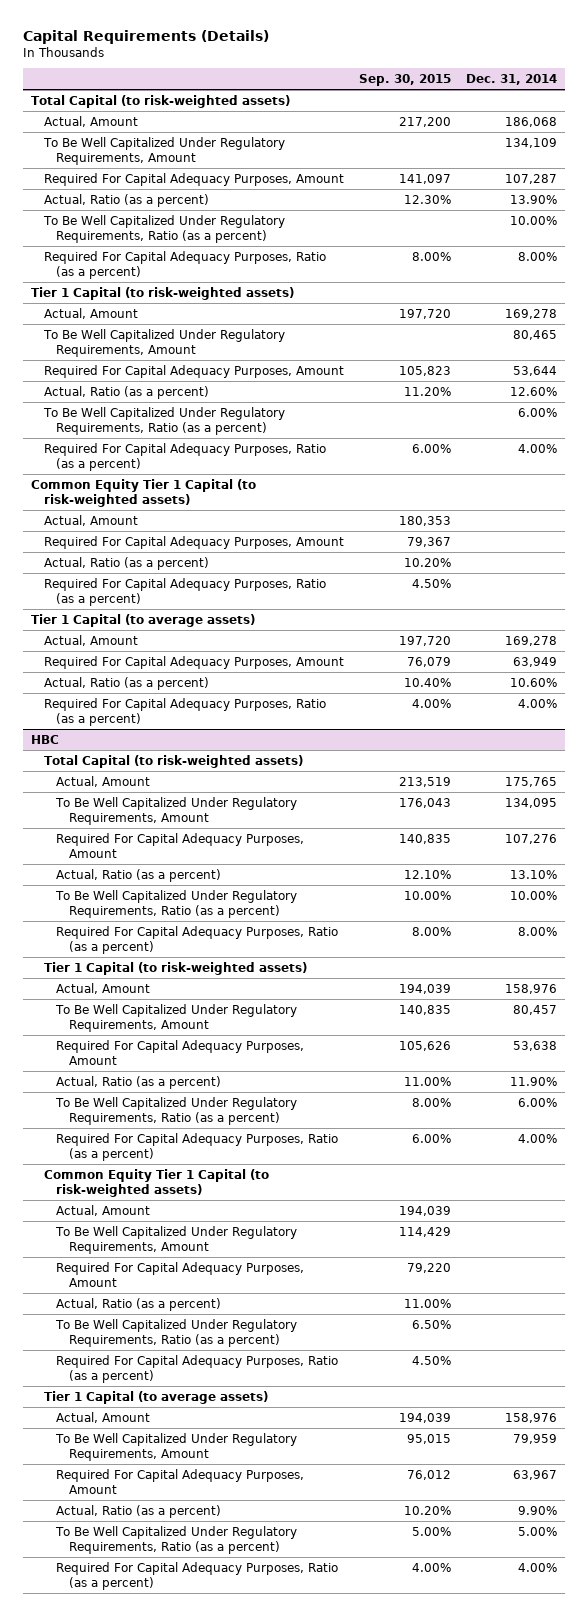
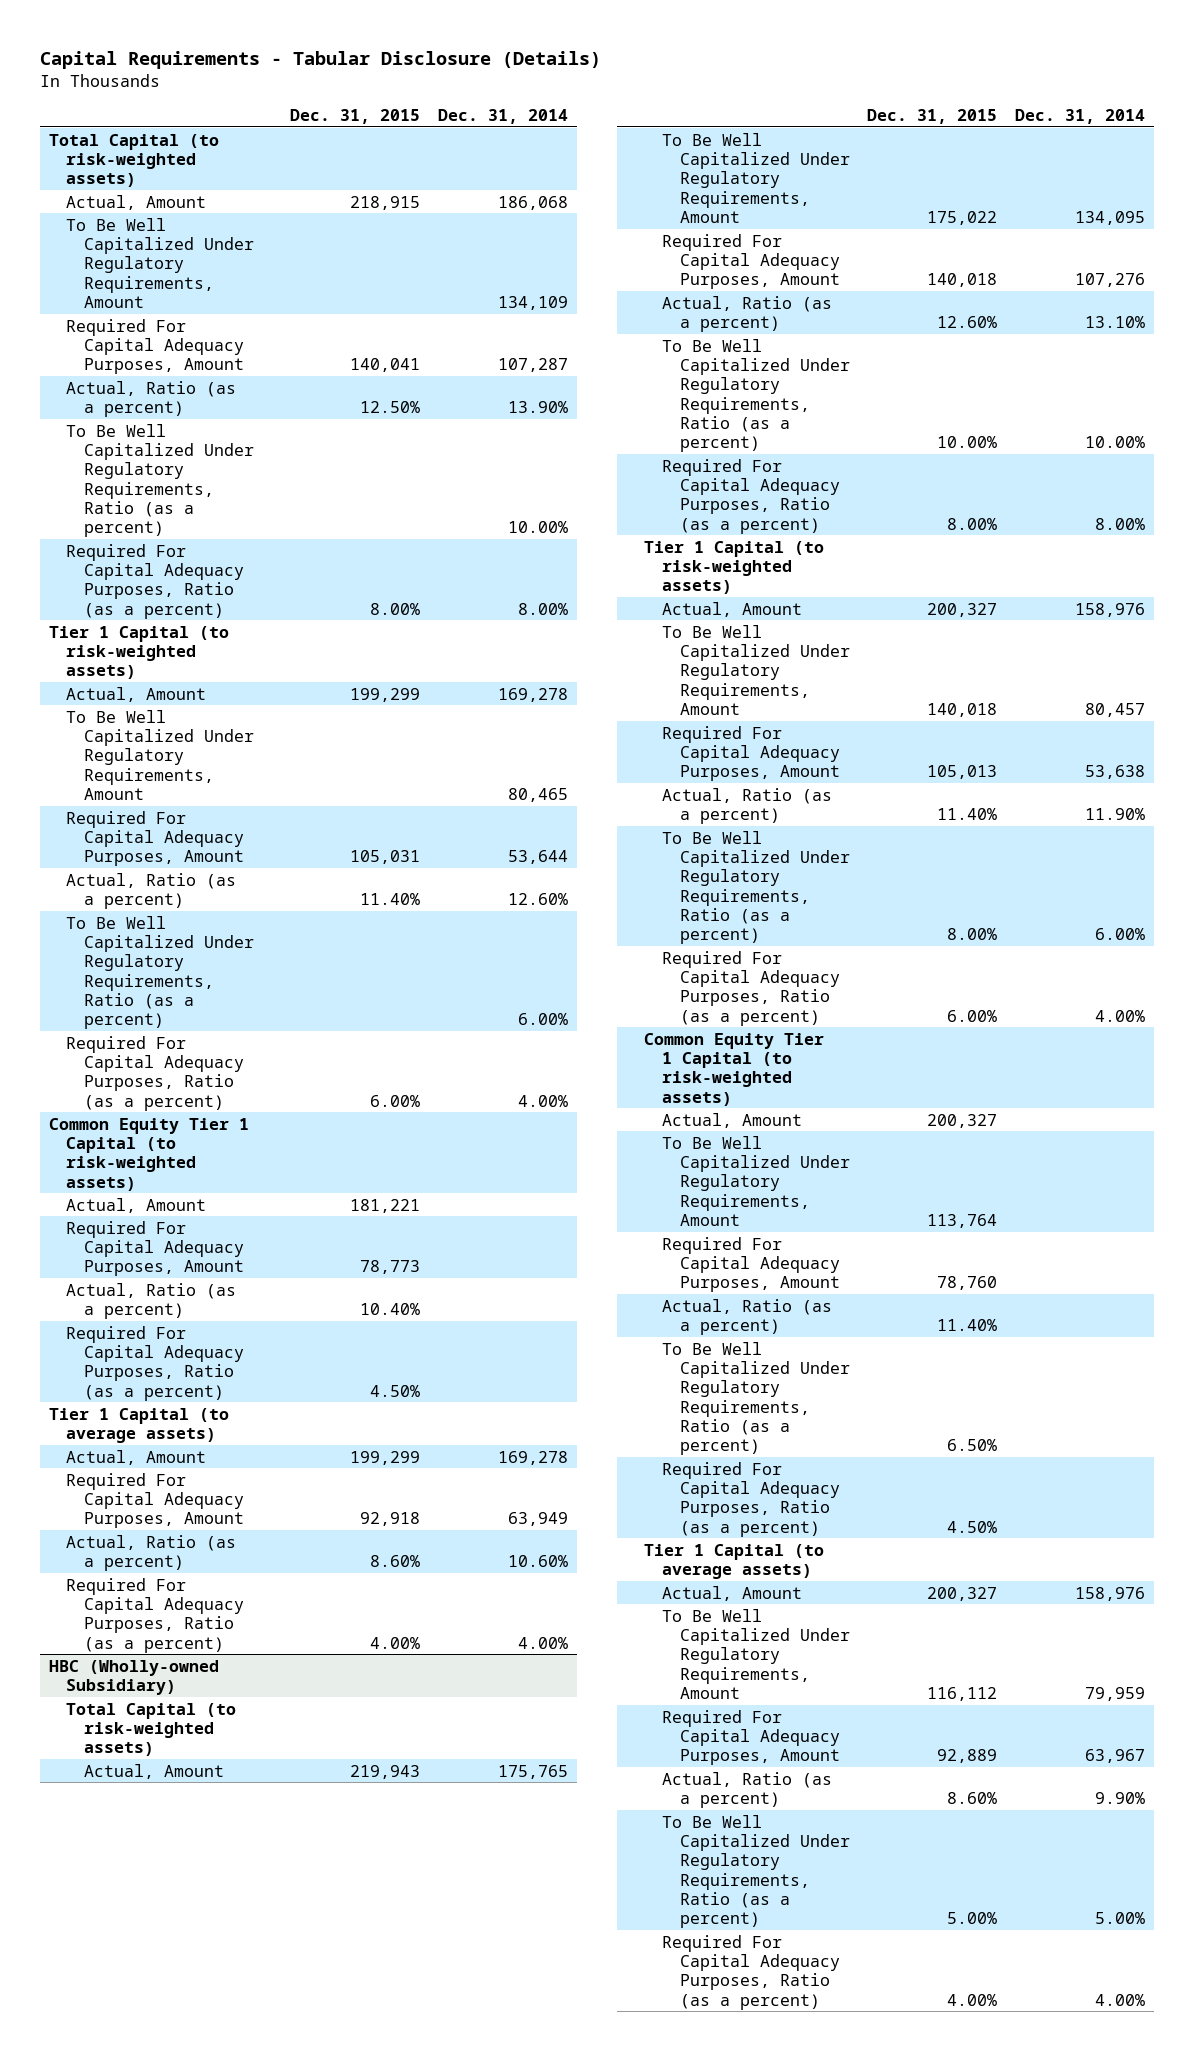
[23,30,270,45] Capital Requirements (Details) -> [39,50,601,69] Capital Requirements - Tabular Disclosure (Details)
[358,74,451,87] Sep. 30, 2015 -> none
none -> [289,108,420,124] Dec. 31, 2015
[30,734,59,744] HBC -> [48,1659,219,1695] HBC (Wholly-owned Subsidiary)

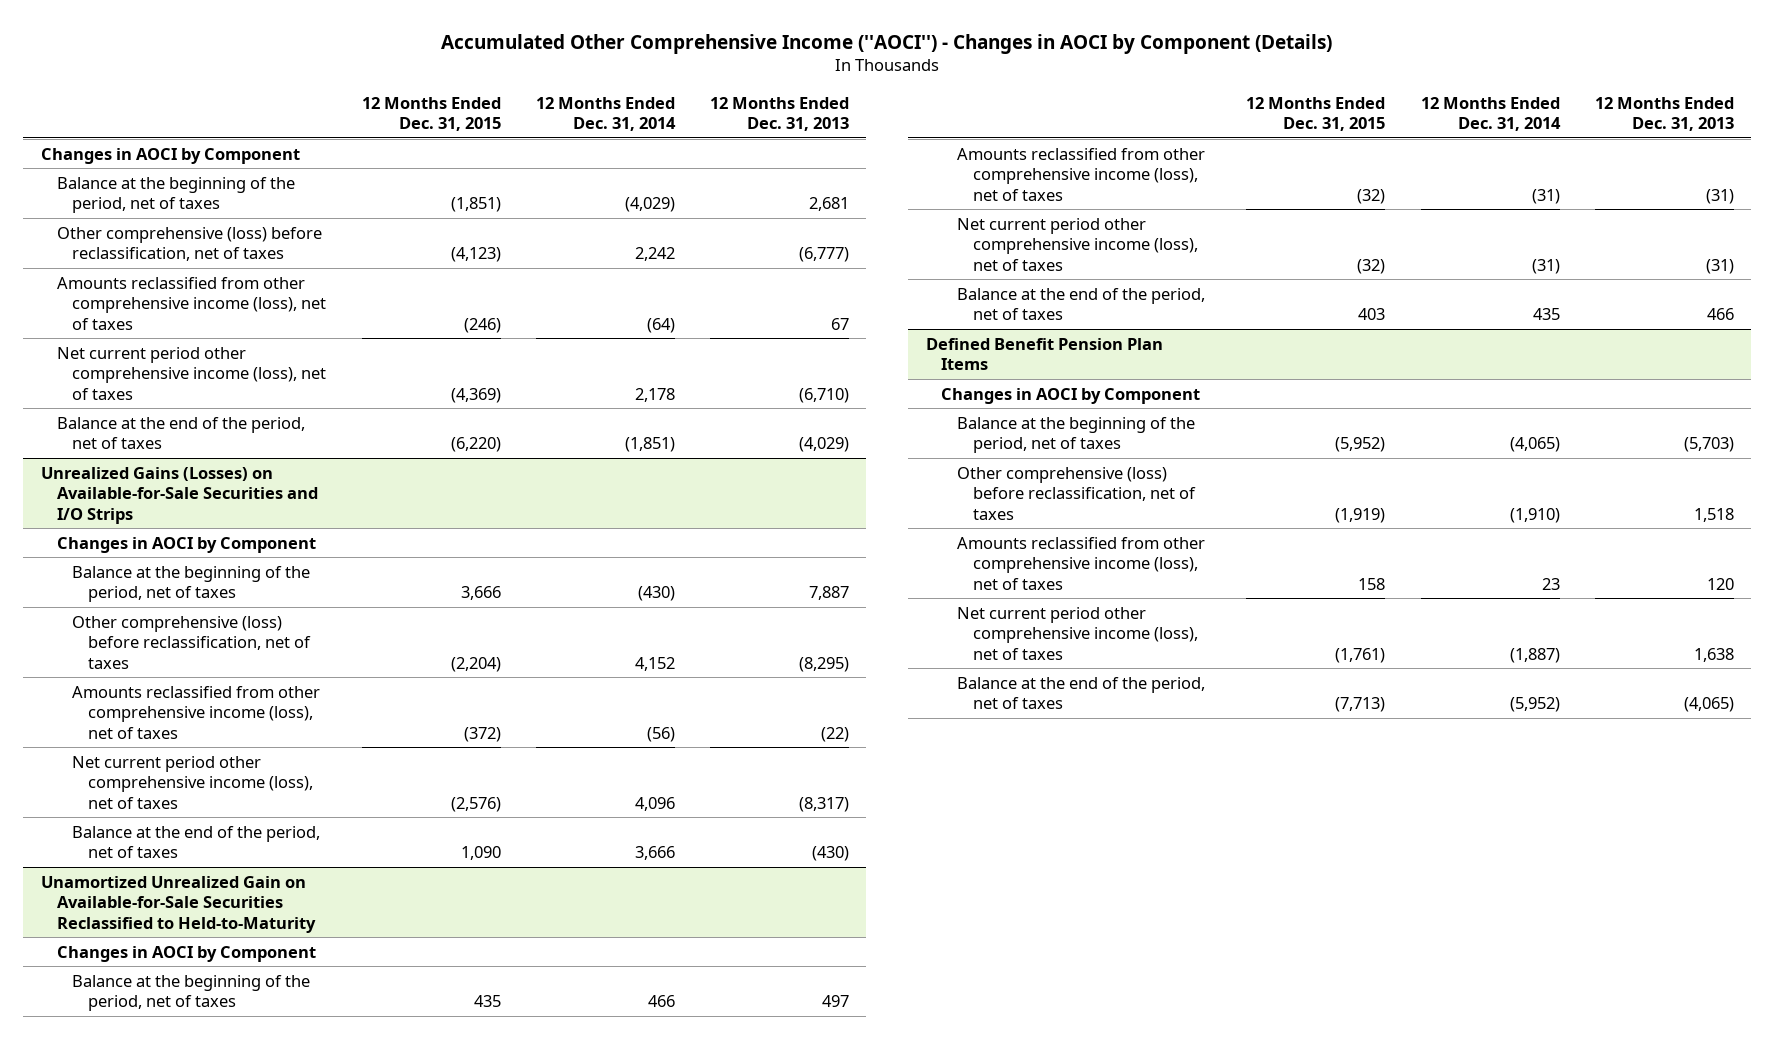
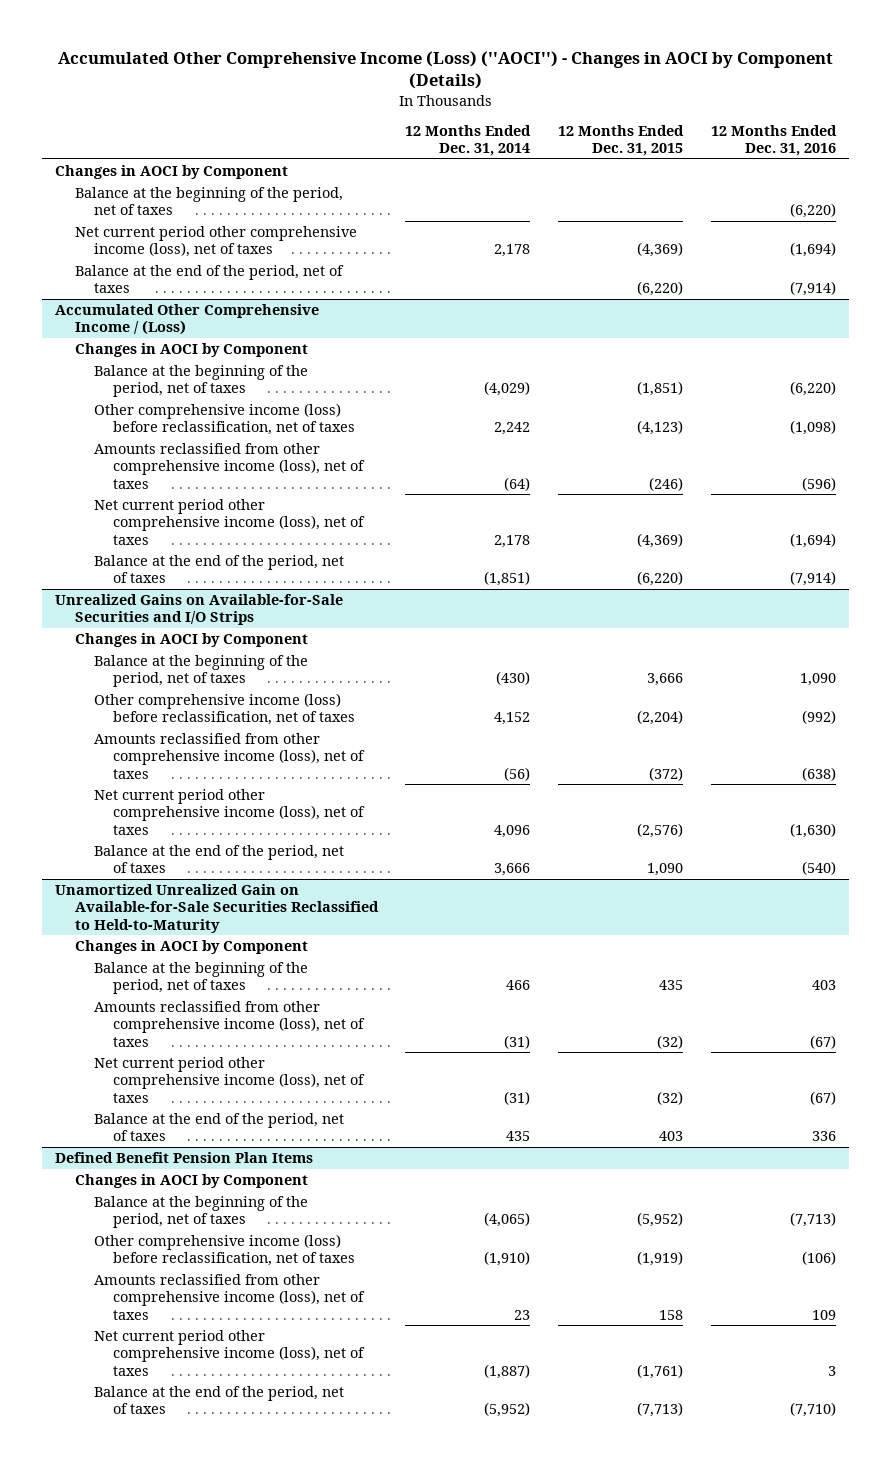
[441,33,1333,54] Accumulated Other Comprehensive Income (''AOCI'') - Changes in AOCI by Component (Details) -> [57,50,833,90] Accumulated Other Comprehensive Income (Loss) (''AOCI'') - Changes in AOCI by Component (Details)
[709,96,849,132] 12 Months Ended Dec. 31, 2013 -> none
none -> [710,124,837,157] 12 Months Ended Dec. 31, 2016
none -> [74,187,343,216] Balance at the beginning of the period, net of taxes
none -> [74,226,357,258] Net current period other comprehensive income (loss), net of taxes
none -> [74,265,344,294] Balance at the end of the period, net of taxes
none -> [55,304,320,336] Accumulated Other Comprehensive Income / (Loss)
none -> [74,343,308,358] Changes in AOCI by Component
[56,226,322,262] Other comprehensive (loss) before reclassification, net of taxes -> [93,403,356,436] Other comprehensive income (loss) before reclassification, net of taxes
[40,466,318,524] Unrealized Gains (Losses) on Available-for-Sale Securities and I/O Strips -> [55,594,344,626] Unrealized Gains on Available-for-Sale Securities and I/O Strips
[72,615,312,669] Other comprehensive (loss) before reclassification, net of taxes -> [93,693,356,726] Other comprehensive income (loss) before reclassification, net of taxes
[957,466,1197,520] Other comprehensive (loss) before reclassification, net of taxes -> [93,1234,356,1267] Other comprehensive income (loss) before reclassification, net of taxes

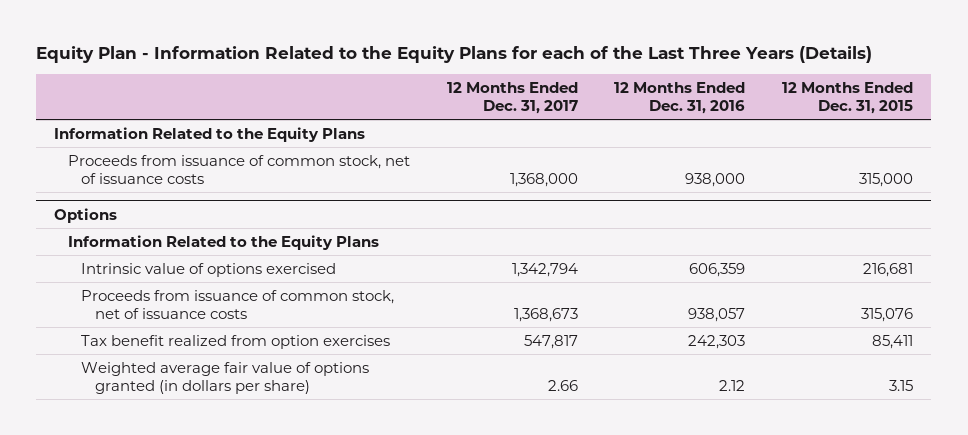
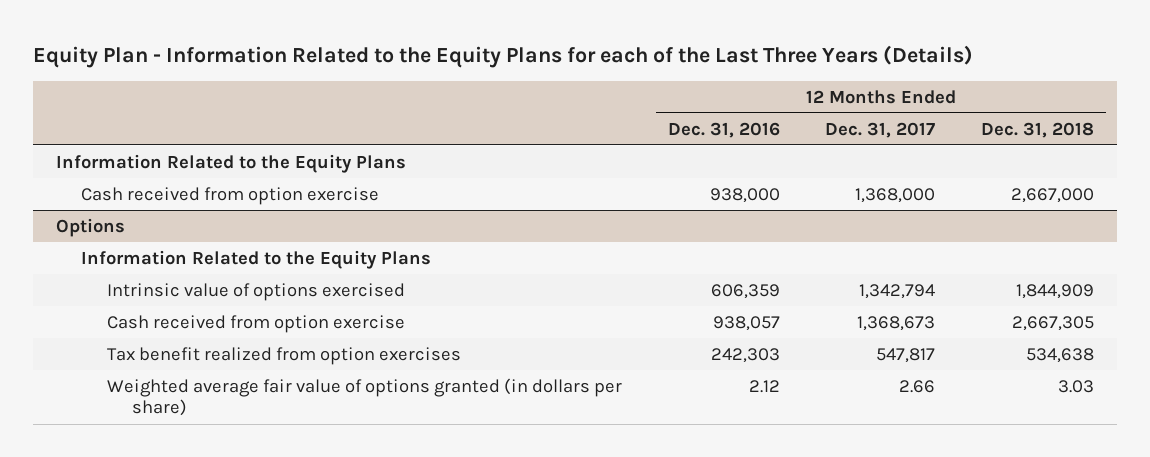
[782,82,914,114] 12 Months Ended Dec. 31, 2015 -> none
none -> [981,121,1095,138] Dec. 31, 2018
[67,154,410,184] Proceeds from issuance of common stock, net of issuance costs -> [81,186,380,205] Cash received from option exercise
[81,289,395,319] Proceeds from issuance of common stock, net of issuance costs -> [106,314,405,333] Cash received from option exercise

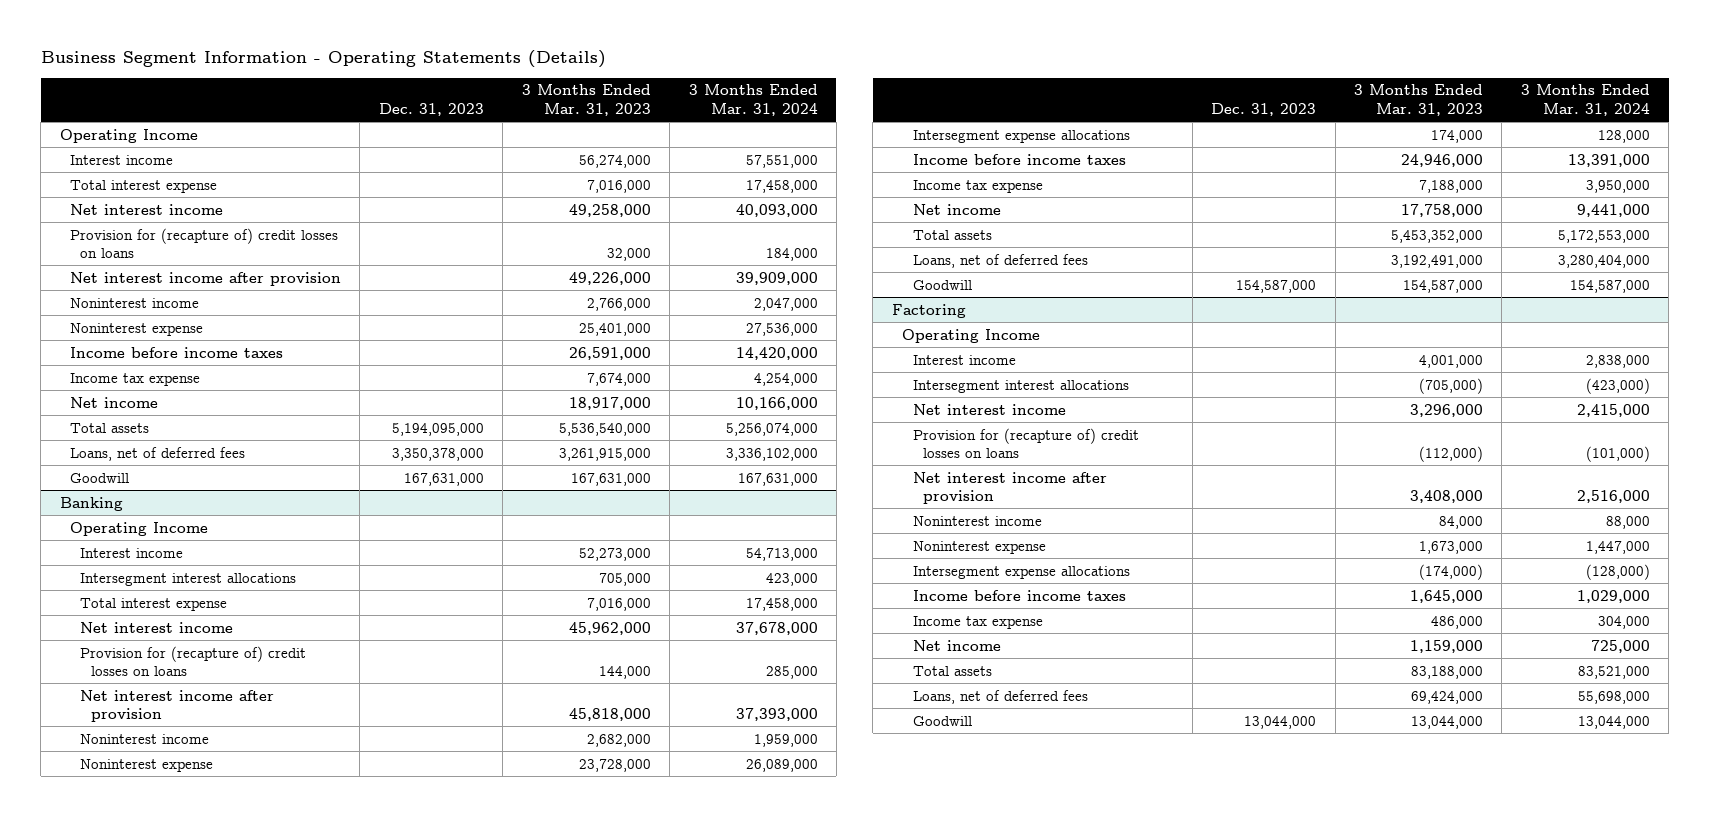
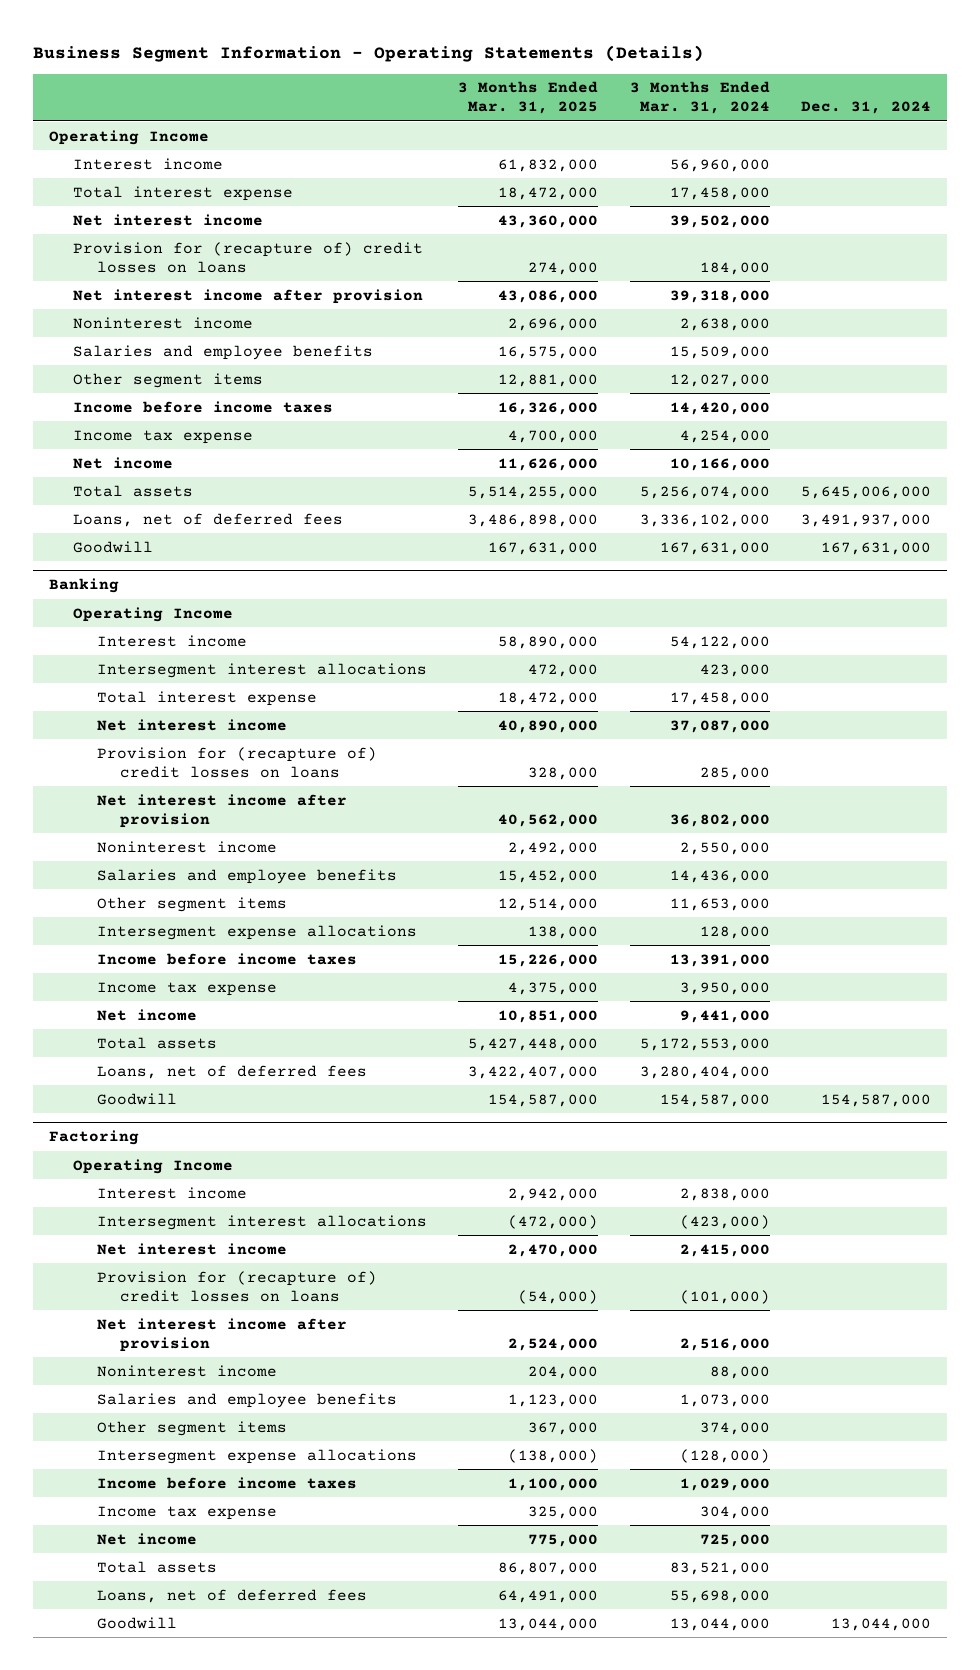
[378,102,484,116] Dec. 31, 2023 -> none
[521,84,651,116] 3 Months Ended Mar. 31, 2023 -> none
none -> [458,81,599,115] 3 Months Ended Mar. 31, 2025
none -> [801,101,932,115] Dec. 31, 2024
[745,154,818,168] 57,551,000 -> [669,158,770,172] 56,960,000
[735,203,818,217] 40,093,000 -> [669,214,770,228] 39,502,000
[69,322,203,336] Noninterest expense -> none
[735,271,818,285] 39,909,000 -> [669,289,770,303] 39,318,000
[753,297,818,311] 2,047,000 -> [679,317,770,331] 2,638,000
none -> [72,344,373,360] Salaries and employee benefits
none -> [72,372,263,388] Other segment items
[745,547,818,561] 54,713,000 -> [669,635,770,649] 54,122,000
[735,621,818,635] 37,678,000 -> [669,719,770,733] 37,087,000
[80,758,214,772] Noninterest expense -> none
[735,707,818,721] 37,393,000 -> [669,813,770,827] 36,802,000
[753,733,818,747] 1,959,000 -> [679,841,770,855] 2,550,000
none -> [96,868,397,884] Salaries and employee benefits
none -> [96,896,287,912] Other segment items
[912,540,1046,554] Noninterest expense -> none
none -> [96,1392,397,1408] Salaries and employee benefits
none -> [96,1420,287,1436] Other segment items

